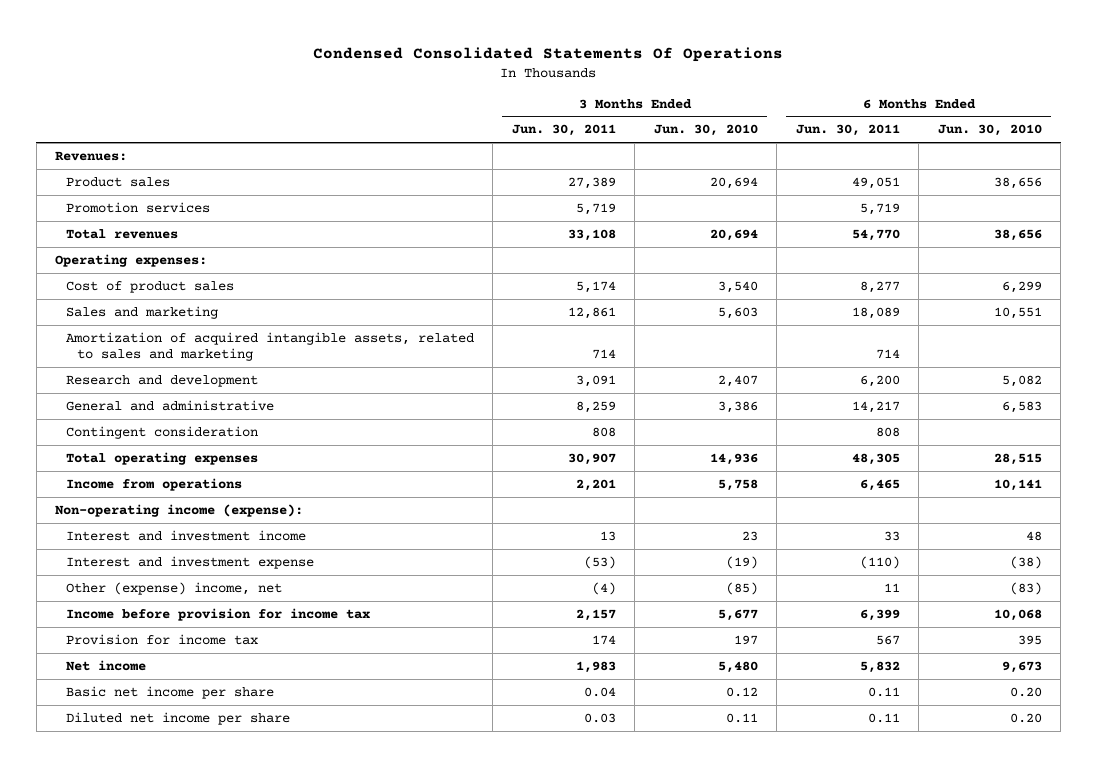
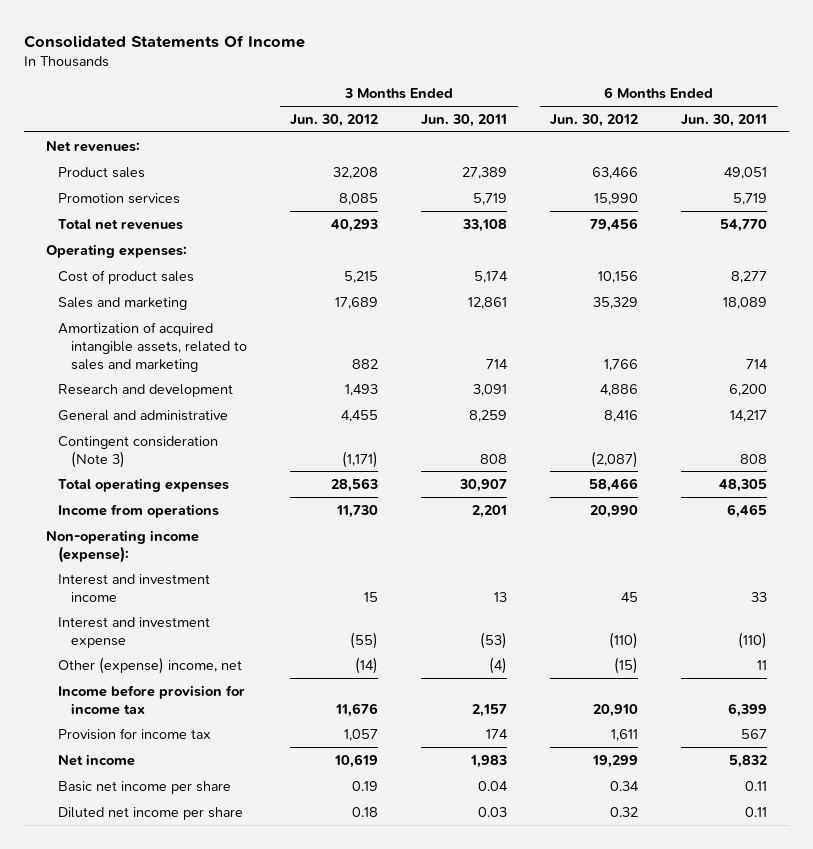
[313,46,784,62] Condensed Consolidated Statements Of Operations -> [24,34,306,48] Consolidated Statements Of Income
[653,124,758,137] Jun. 30, 2010 -> none
[937,124,1042,137] Jun. 30, 2010 -> none
none -> [290,114,379,128] Jun. 30, 2012
none -> [550,114,639,128] Jun. 30, 2012
[55,150,128,161] Revenues: -> [45,140,140,152] Net revenues:
[65,228,178,239] Total revenues -> [58,218,184,230] Total net revenues
[65,425,258,439] Contingent consideration -> [58,435,219,468] Contingent consideration (Note 3)

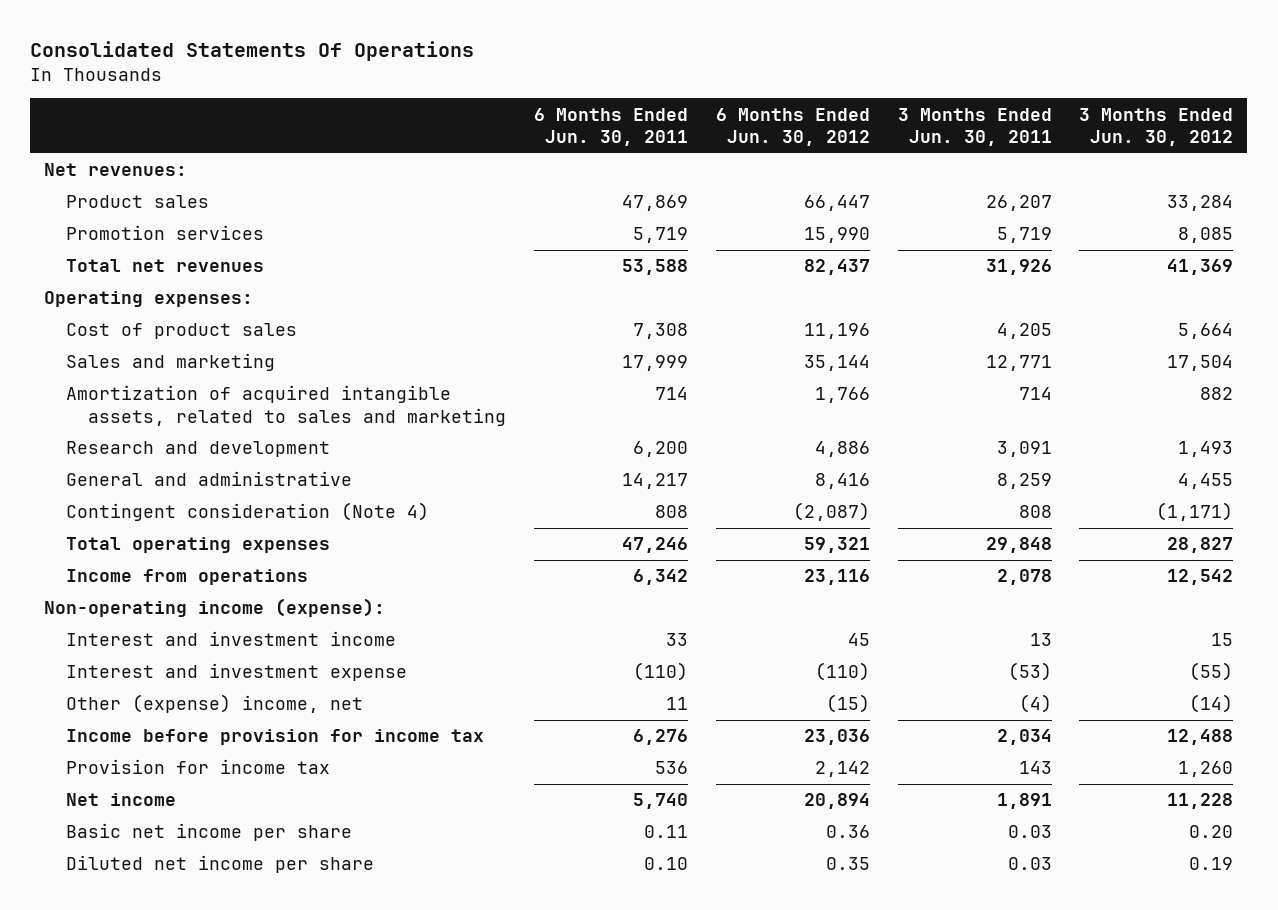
[24,34,306,48] Consolidated Statements Of Income -> [30,41,475,62] Consolidated Statements Of Operations
[333,166,379,179] 32,208 -> [1167,195,1234,212] 33,284
[462,166,508,179] 27,389 -> [985,195,1052,212] 26,207
[592,166,639,179] 63,466 -> [803,195,870,212] 66,447
[724,166,768,179] 49,051 -> [621,195,688,212] 47,869
[331,218,379,232] 40,293 -> [1167,259,1234,276] 41,369
[462,218,508,232] 33,108 -> [985,259,1052,276] 31,926
[590,217,639,232] 79,456 -> [803,259,870,276] 82,437
[720,218,768,232] 54,770 -> [621,259,688,276] 53,588
[344,270,379,283] 5,215 -> [1178,323,1234,340] 5,664
[474,270,509,283] 5,174 -> [996,323,1052,340] 4,205
[598,270,639,283] 10,156 -> [803,323,870,340] 11,196
[731,270,768,283] 8,277 -> [632,323,688,340] 7,308
[335,296,379,309] 17,689 -> [1167,355,1234,372] 17,504
[468,296,508,309] 12,861 -> [985,355,1052,372] 12,771
[593,296,639,309] 35,329 -> [803,355,870,372] 35,144
[723,296,768,309] 18,089 -> [621,355,688,372] 17,999
[58,435,219,468] Contingent consideration (Note 3) -> [65,502,429,522] Contingent consideration (Note 4)
[331,477,379,492] 28,563 -> [1167,537,1234,554] 28,827
[459,478,508,492] 30,907 -> [985,537,1052,554] 29,848
[589,477,639,492] 58,466 -> [803,537,870,554] 59,321
[719,478,768,492] 48,305 -> [621,537,688,554] 47,246
[336,504,379,518] 11,730 -> [1167,569,1234,586] 12,542
[472,504,508,518] 2,201 -> [996,569,1052,586] 2,078
[590,504,639,518] 20,990 -> [803,569,870,586] 23,116
[727,503,768,518] 6,465 -> [632,569,688,586] 6,342
[335,702,379,717] 11,676 -> [1167,729,1234,746] 12,488
[472,703,508,717] 2,157 -> [996,729,1052,746] 2,034
[593,703,639,717] 20,910 -> [803,729,870,746] 23,036
[728,702,768,717] 6,399 -> [632,729,688,746] 6,276
[344,728,379,741] 1,057 -> [1178,761,1234,778] 1,260
[486,728,509,739] 174 -> [1018,761,1052,775] 143
[611,728,639,741] 1,611 -> [814,761,870,778] 2,142
[741,728,768,739] 567 -> [654,761,688,775] 536
[334,753,379,768] 10,619 -> [1167,793,1234,810] 11,228
[470,754,508,768] 1,983 -> [996,793,1052,810] 1,891
[592,754,639,768] 19,299 -> [803,793,870,810] 20,894
[729,754,768,768] 5,832 -> [632,793,688,810] 5,740
[352,780,379,791] 0.19 -> [1189,825,1234,839] 0.20
[478,780,509,791] 0.04 -> [1007,825,1052,839] 0.03
[610,780,640,791] 0.34 -> [825,825,870,839] 0.36
[352,806,379,817] 0.18 -> [1189,857,1234,871] 0.19
[610,806,639,817] 0.32 -> [825,857,870,871] 0.35
[745,806,768,817] 0.11 -> [643,857,688,871] 0.10

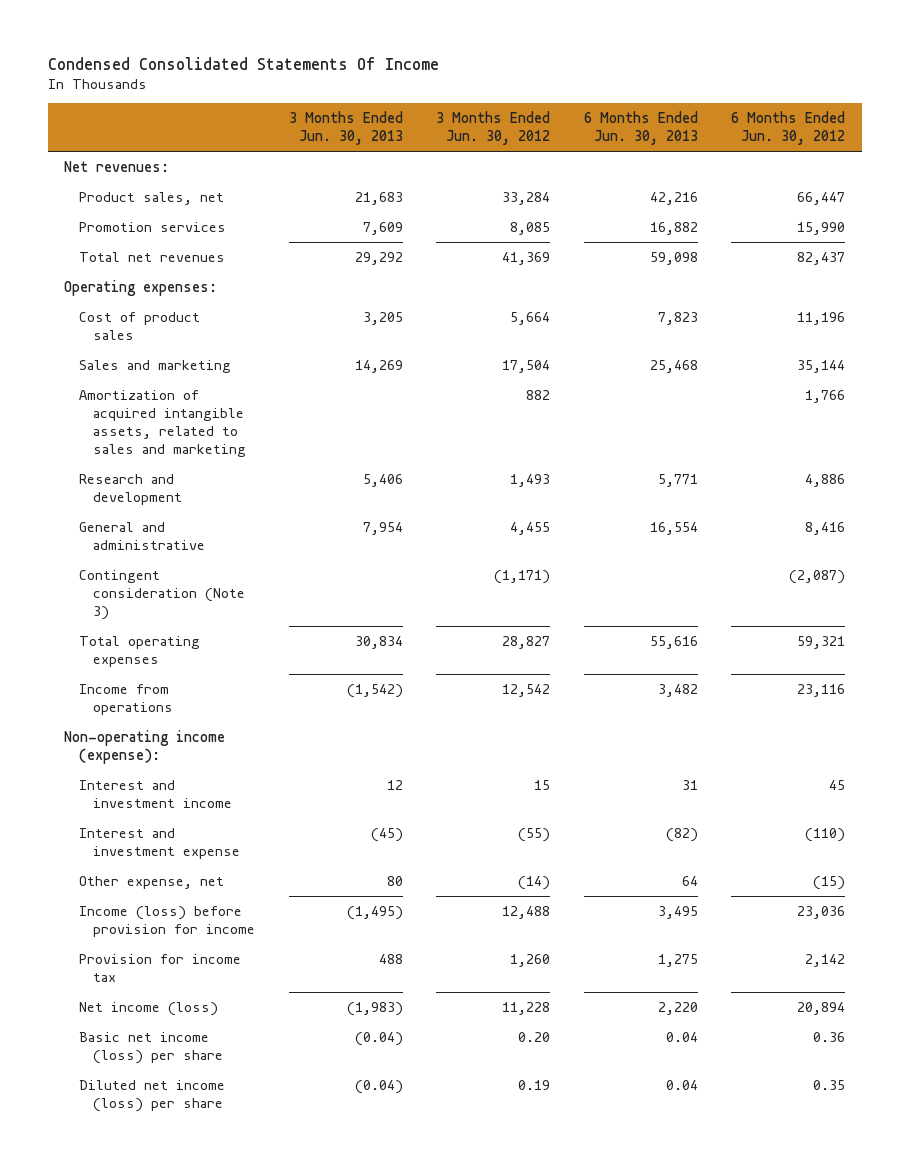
[30,41,475,62] Consolidated Statements Of Operations -> [47,56,439,70] Condensed Consolidated Statements Of Income
[533,107,688,146] 6 Months Ended Jun. 30, 2011 -> none
[897,107,1052,146] 3 Months Ended Jun. 30, 2011 -> none
none -> [288,110,403,146] 3 Months Ended Jun. 30, 2013
none -> [583,110,698,146] 6 Months Ended Jun. 30, 2013
[65,195,209,209] Product sales -> [78,191,224,205] Product sales, net
[65,502,429,522] Contingent consideration (Note 4) -> [78,569,246,621] Contingent consideration (Note 3)
[65,694,363,714] Other (expense) income, net -> [78,875,224,889] Other expense, net
[65,729,484,746] Income before provision for income tax -> [78,905,256,937] Income (loss) before provision for income
[65,793,176,807] Net income -> [78,1001,218,1016] Net income (loss)
[65,823,352,842] Basic net income per share -> [78,1031,224,1064] Basic net income (loss) per share
[65,855,374,874] Diluted net income per share -> [78,1079,225,1112] Diluted net income (loss) per share

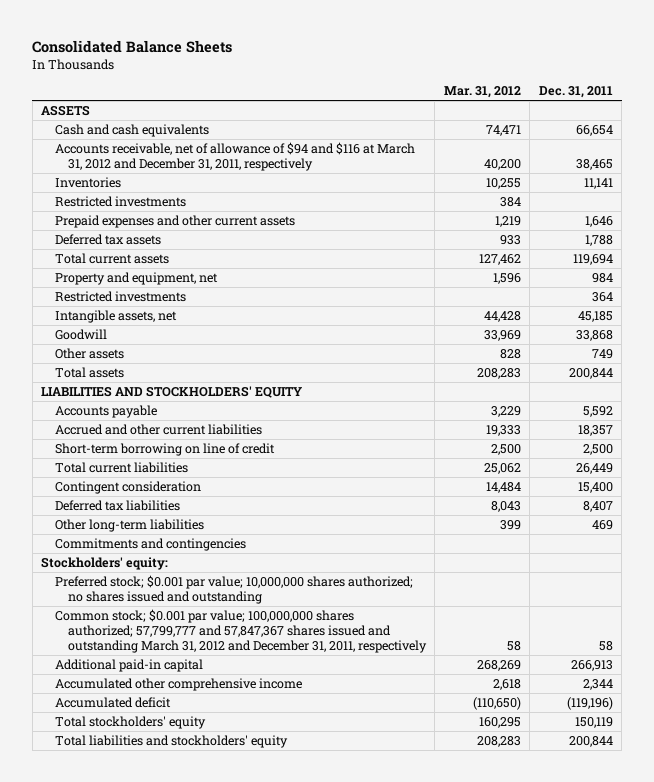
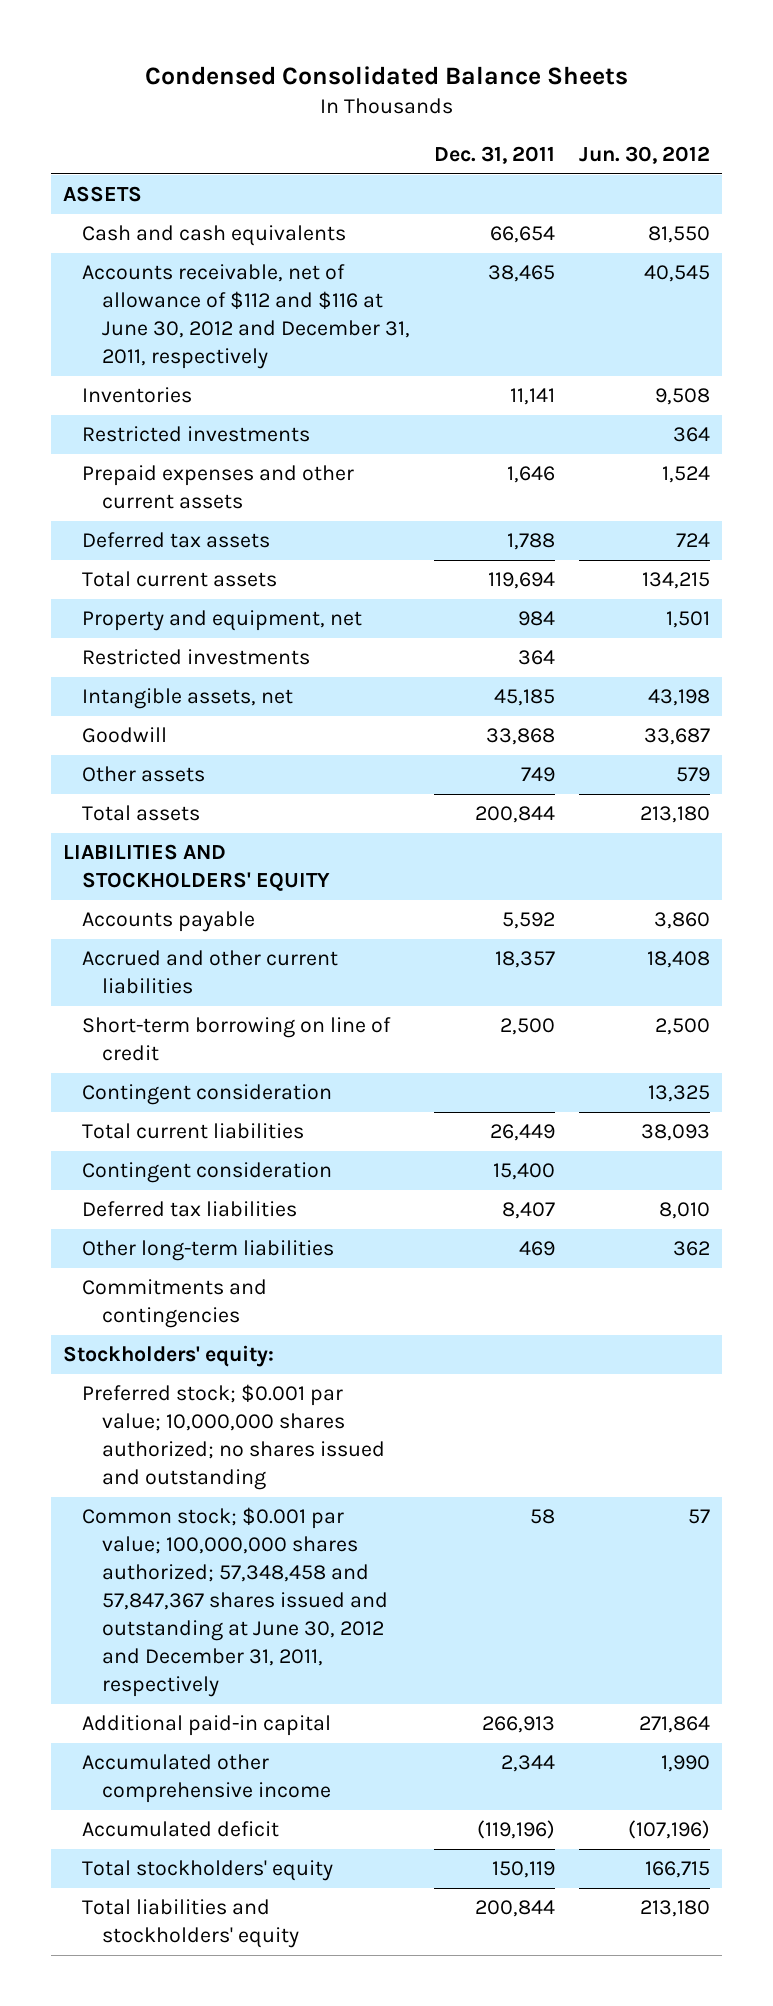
[32,39,233,53] Consolidated Balance Sheets -> [144,66,628,86] Condensed Consolidated Balance Sheets
[443,86,521,99] Mar. 31, 2012 -> none
none -> [579,145,711,164] Jun. 30, 2012
[54,141,415,172] Accounts receivable, net of allowance of $94 and $116 at March 31, 2012 and December 31, 2011, respectively -> [82,264,410,370] Accounts receivable, net of allowance of $112 and $116 at June 30, 2012 and December 31, 2011, respectively
none -> [82,1084,333,1106] Contingent consideration
[54,608,427,654] Common stock; $0.001 par value; 100,000,000 shares authorized; 57,799,777 and 57,847,367 shares issued and outstanding March 31, 2012 and December 31, 2011, respectively -> [82,1507,388,1697] Common stock; $0.001 par value; 100,000,000 shares authorized; 57,348,458 and 57,847,367 shares issued and outstanding at June 30, 2012 and December 31, 2011, respectively

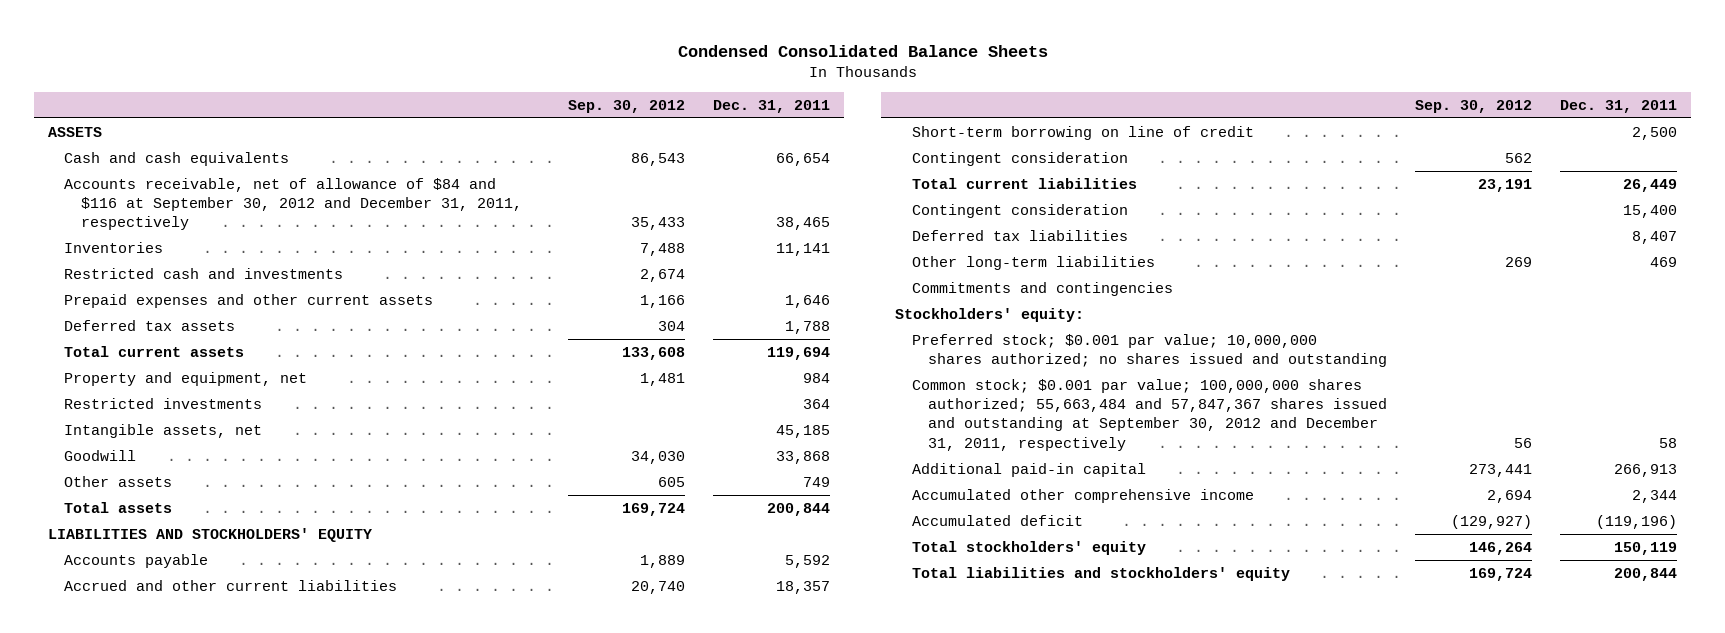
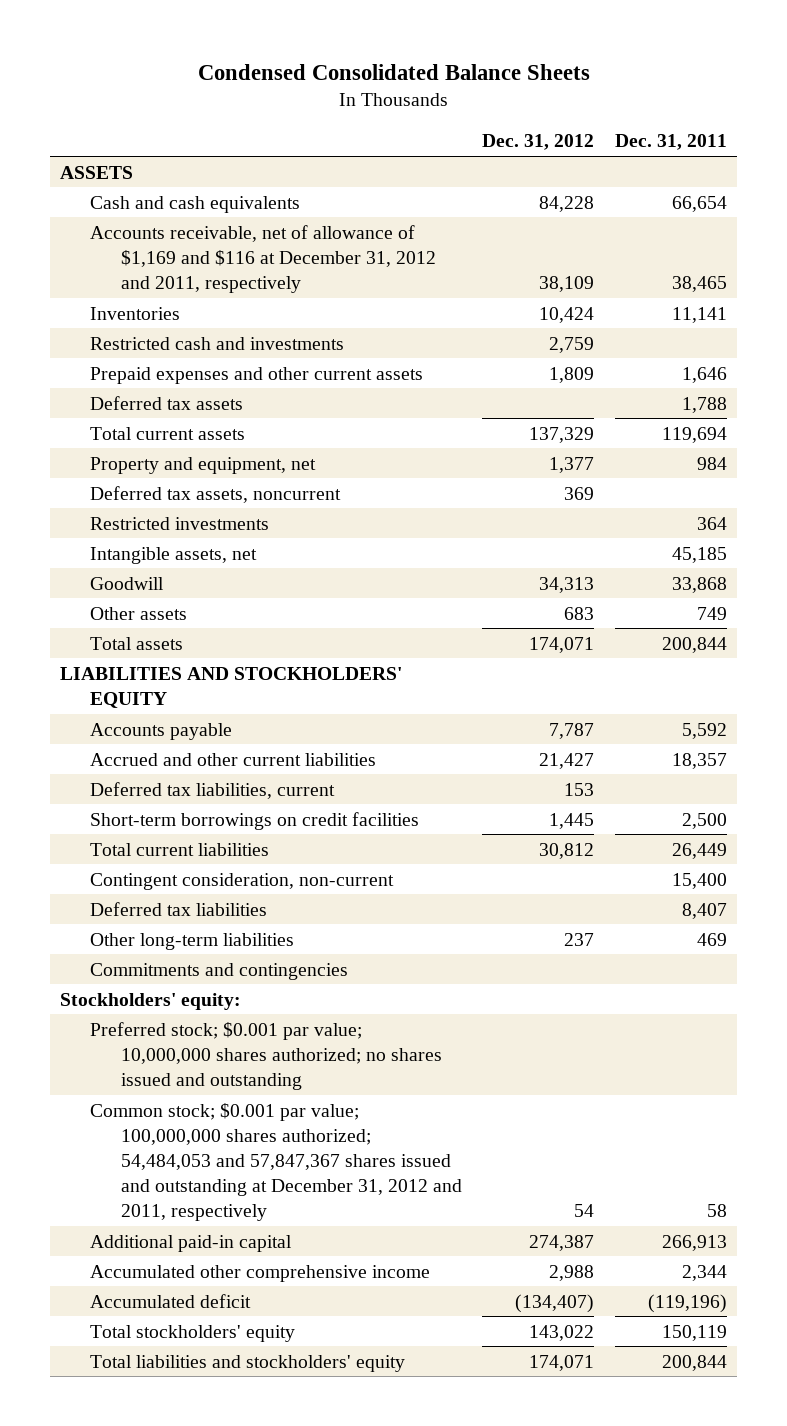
[568,99,686,113] Sep. 30, 2012 -> none
none -> [482,134,595,151] Dec. 31, 2012
[64,177,522,231] Accounts receivable, net of allowance of $84 and $116 at September 30, 2012 and December 31, 2011, respectively -> [90,224,436,293] Accounts receivable, net of allowance of $1,169 and $116 at December 31, 2012 and 2011, respectively
none -> [90,485,342,503] Deferred tax assets, noncurrent
[911,151,1128,166] Contingent consideration -> none
none -> [90,781,336,799] Deferred tax liabilities, current
[911,125,1254,140] Short-term borrowing on line of credit -> [90,811,420,830] Short-term borrowings on credit facilities
[911,203,1128,218] Contingent consideration -> [90,872,395,890] Contingent consideration, non-current
[911,378,1388,451] Common stock; $0.001 par value; 100,000,000 shares authorized; 55,663,484 and 57,847,367 shares issued and outstanding at September 30, 2012 and December 31, 2011, respectively -> [90,1102,462,1222] Common stock; $0.001 par value; 100,000,000 shares authorized; 54,484,053 and 57,847,367 shares issued and outstanding at December 31, 2012 and 2011, respectively

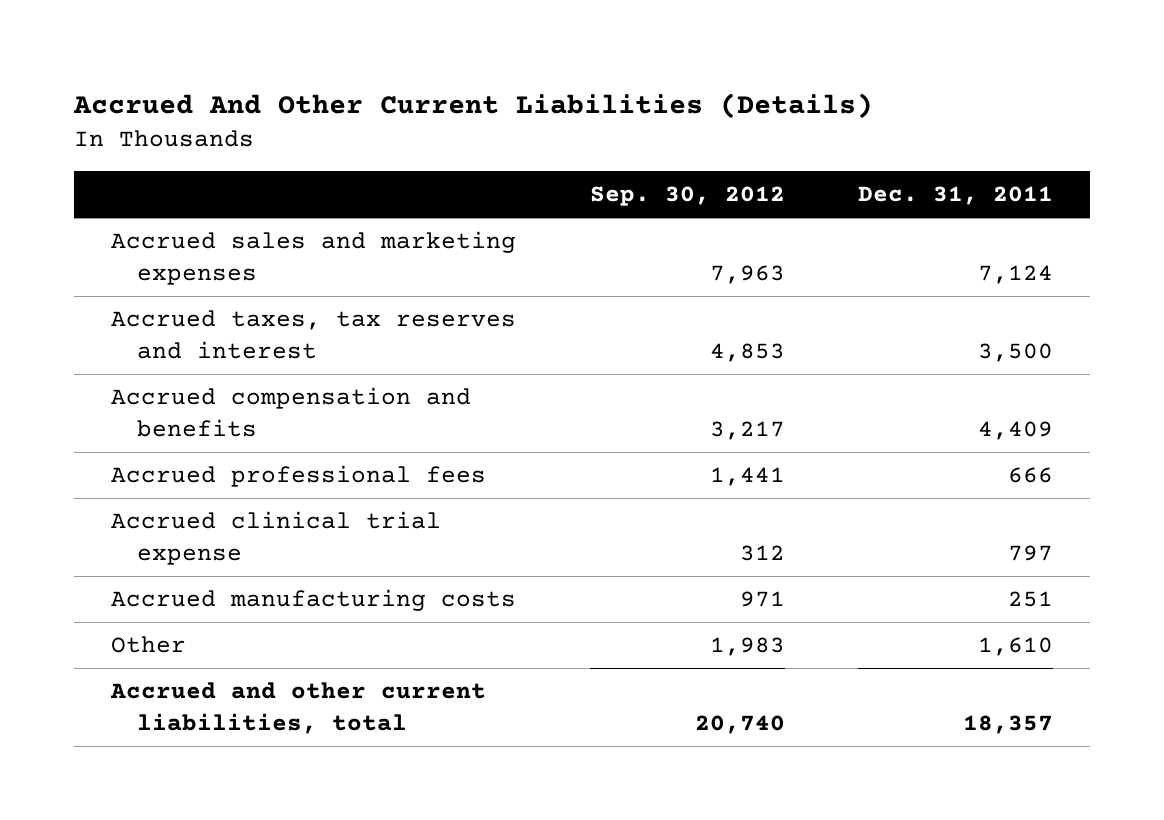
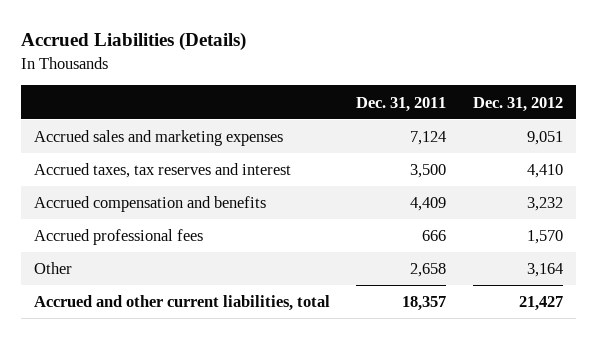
[73,92,874,119] Accrued And Other Current Liabilities (Details) -> [20,32,246,52] Accrued Liabilities (Details)
[589,186,785,207] Sep. 30, 2012 -> none
none -> [473,96,564,112] Dec. 31, 2012
[111,511,442,565] Accrued clinical trial expense -> none
[111,589,517,612] Accrued manufacturing costs -> none
[977,637,1053,657] 1,610 -> [410,263,447,278] 2,658

